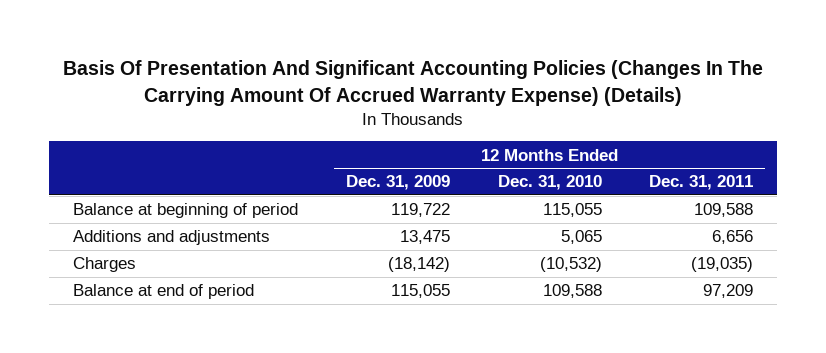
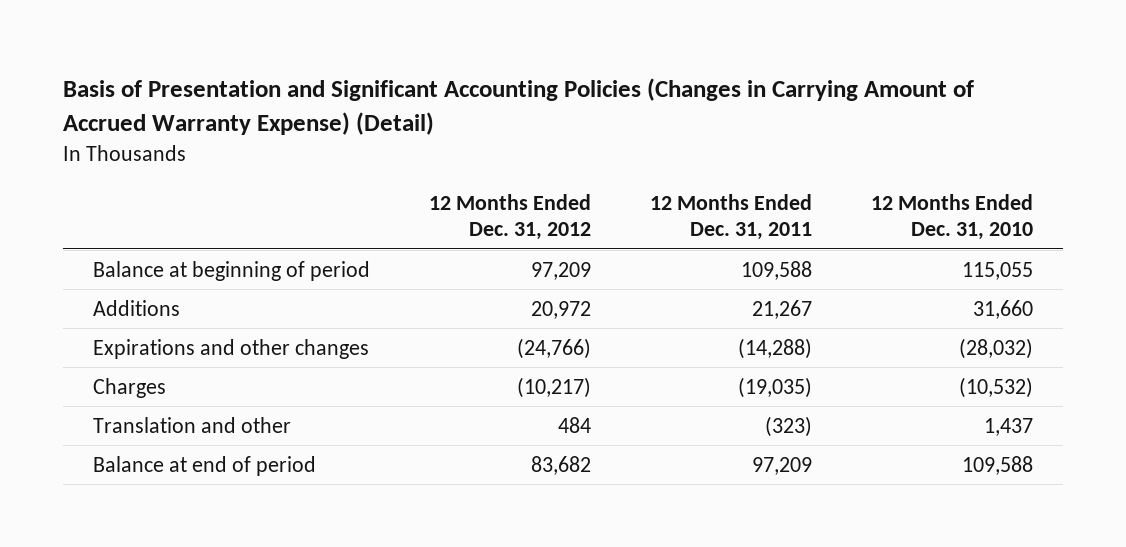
[63,60,764,106] Basis Of Presentation And Significant Accounting Policies (Changes In The Carrying Amount Of Accrued Warranty Expense) (Details) -> [63,78,975,136] Basis of Presentation and Significant Accounting Policies (Changes in Carrying Amount of Accrued Warranty Expense) (Detail)
[345,175,450,191] Dec. 31, 2009 -> none
none -> [428,193,591,241] 12 Months Ended Dec. 31, 2012
[73,230,271,246] Additions and adjustments -> [92,299,180,316] Additions
[560,230,602,245] 5,065 -> [973,299,1034,319] 31,660
[712,230,754,245] 6,656 -> [752,299,813,319] 21,267
none -> [92,338,369,359] Expirations and other changes
none -> [92,416,291,433] Translation and other

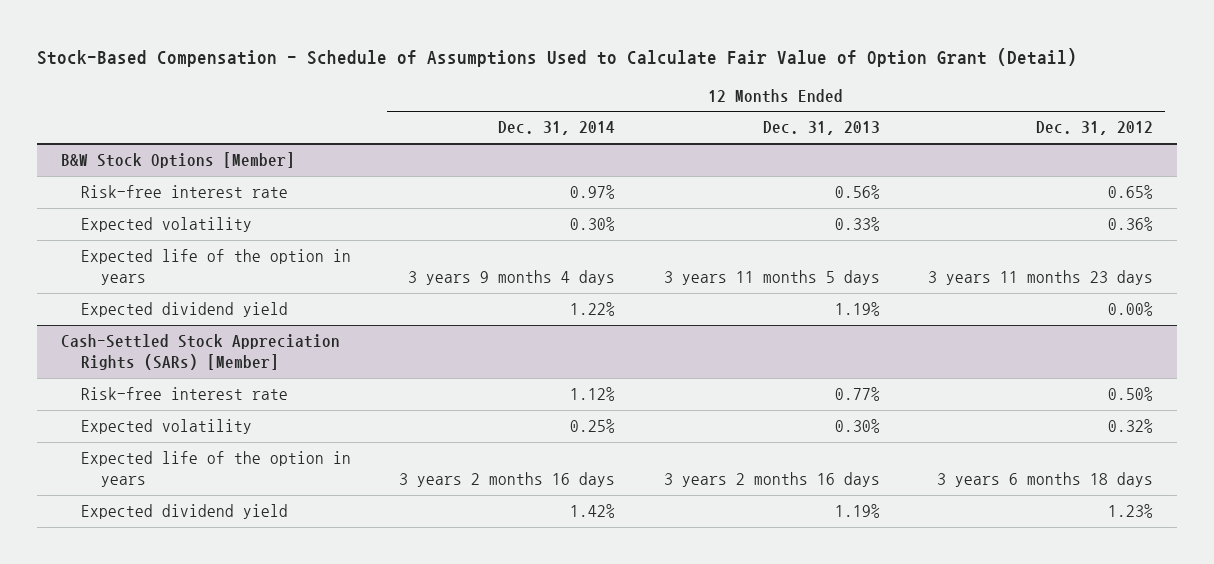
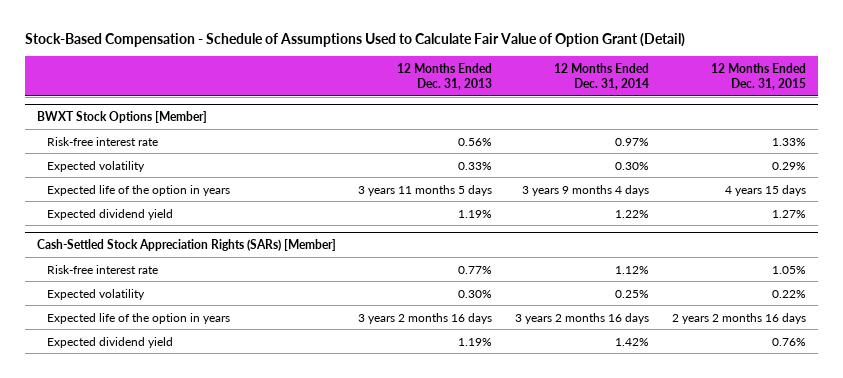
[1036,121,1154,136] Dec. 31, 2012 -> none
none -> [711,62,807,90] 12 Months Ended Dec. 31, 2015
[60,152,295,169] B&W Stock Options [Member] -> [36,111,207,124] BWXT Stock Options [Member]

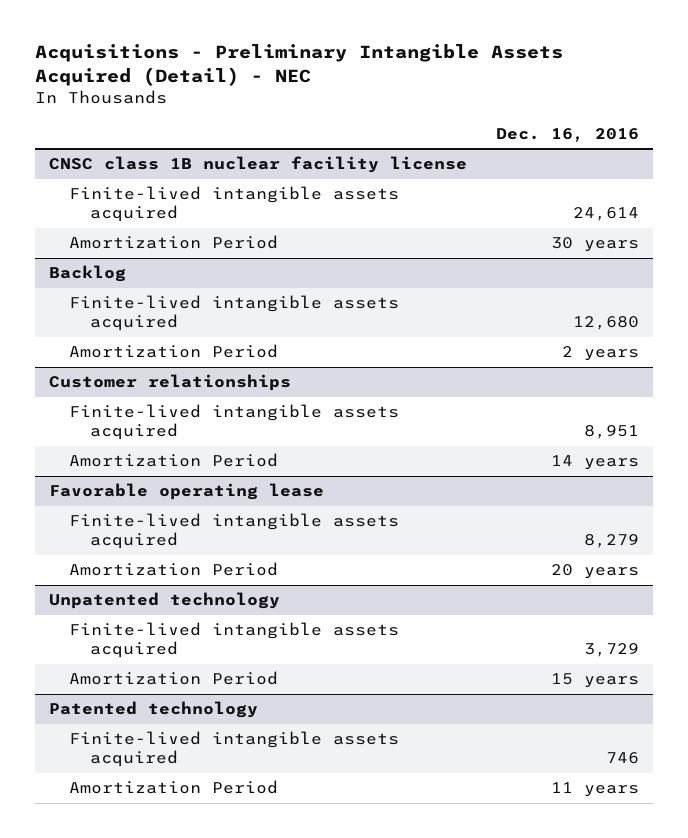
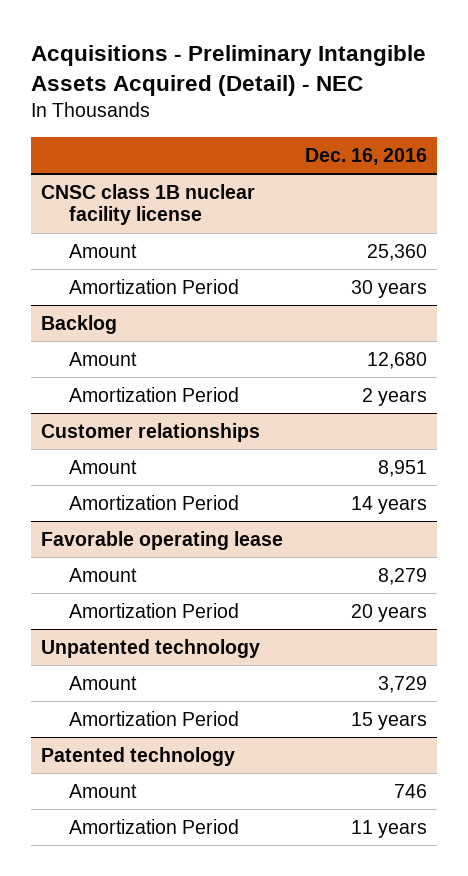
[69,186,400,223] Finite-lived intangible assets acquired -> none
none -> [68,243,137,258] Amount
[69,295,400,332] Finite-lived intangible assets acquired -> [68,351,137,366] Amount
[69,404,400,441] Finite-lived intangible assets acquired -> [68,459,137,474] Amount
[69,513,400,550] Finite-lived intangible assets acquired -> [68,567,137,582] Amount
[69,622,400,659] Finite-lived intangible assets acquired -> [68,675,137,690] Amount
[69,731,400,768] Finite-lived intangible assets acquired -> [68,783,137,798] Amount

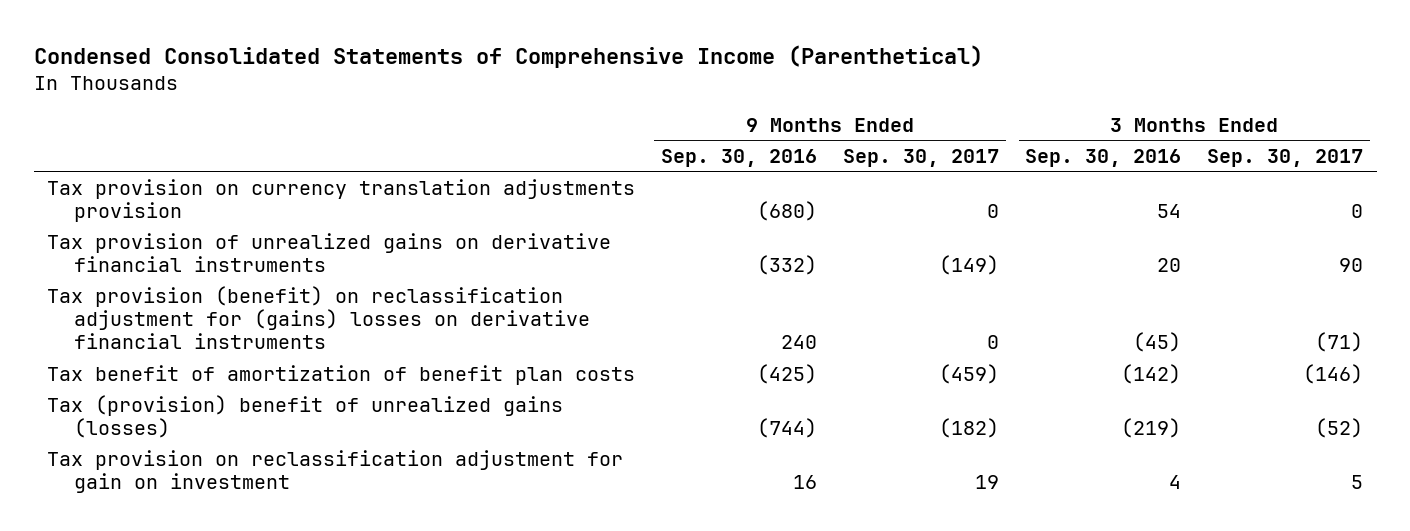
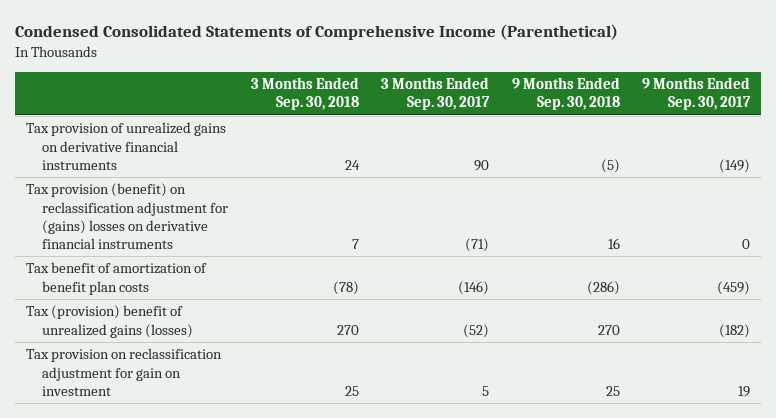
[660,148,817,167] Sep. 30, 2016 -> none
[1025,148,1182,167] Sep. 30, 2016 -> none
none -> [250,76,359,111] 3 Months Ended Sep. 30, 2018
none -> [511,76,620,111] 9 Months Ended Sep. 30, 2018
[46,178,635,222] Tax provision on currency translation adjustments provision -> none

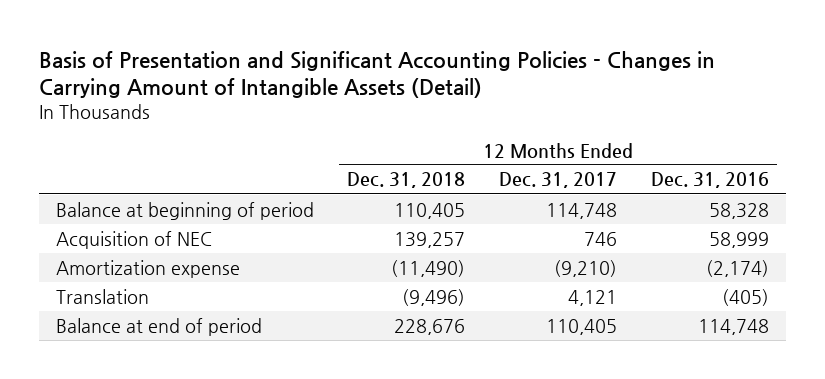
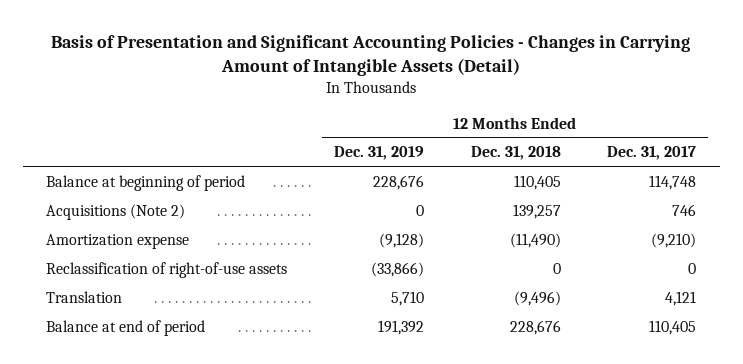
[650,172,769,189] Dec. 31, 2016 -> none
none -> [333,146,424,161] Dec. 31, 2019
[55,230,212,249] Acquisition of NEC -> [46,203,186,220] Acquisitions (Note 2)
none -> [46,261,288,278] Reclassification of right-of-use assets

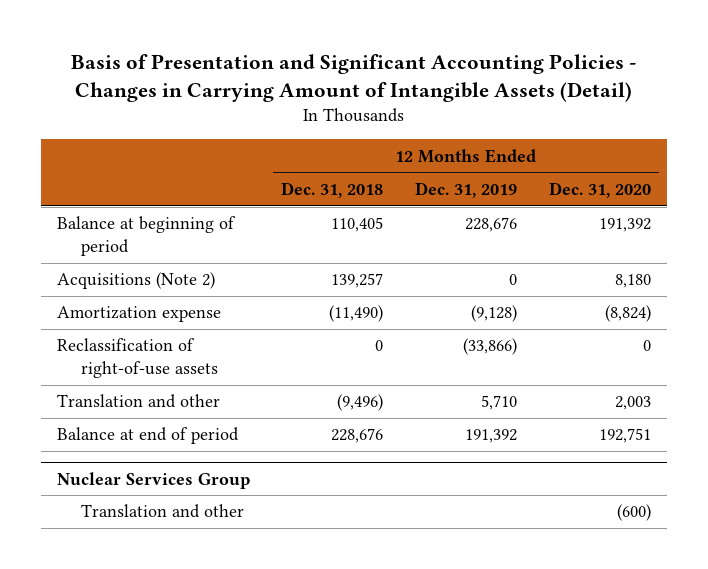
[607,146,697,161] Dec. 31, 2017 -> none
none -> [548,181,651,198] Dec. 31, 2020
[46,290,123,303] Translation -> [56,394,220,409] Translation and other
none -> [56,471,250,489] Nuclear Services Group
none -> [81,504,245,519] Translation and other

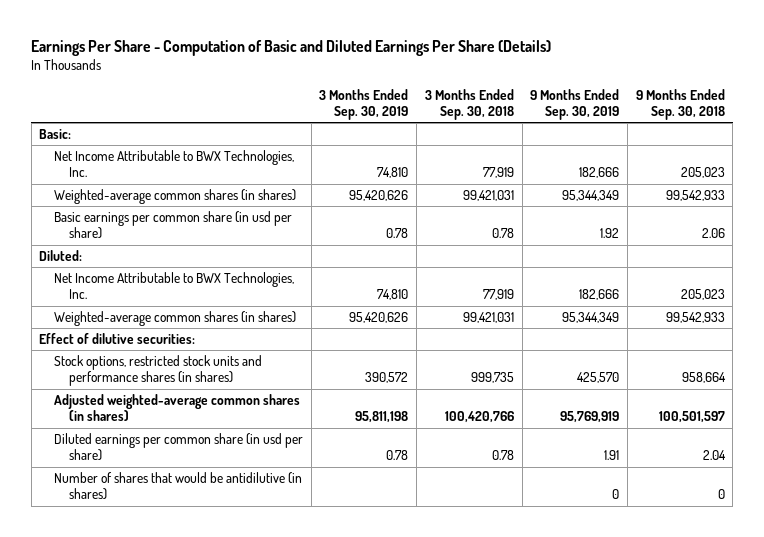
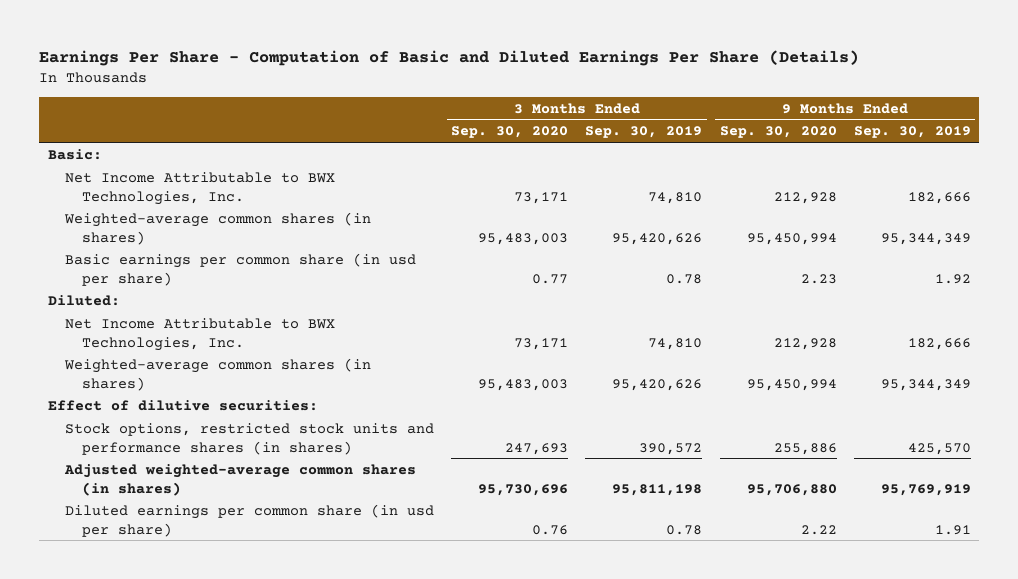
[424,88,514,121] 3 Months Ended Sep. 30, 2018 -> none
[635,88,725,121] 9 Months Ended Sep. 30, 2018 -> none
none -> [451,126,569,139] Sep. 30, 2020
none -> [719,126,837,139] Sep. 30, 2020
[53,472,302,501] Number of shares that would be antidilutive (in shares) -> none

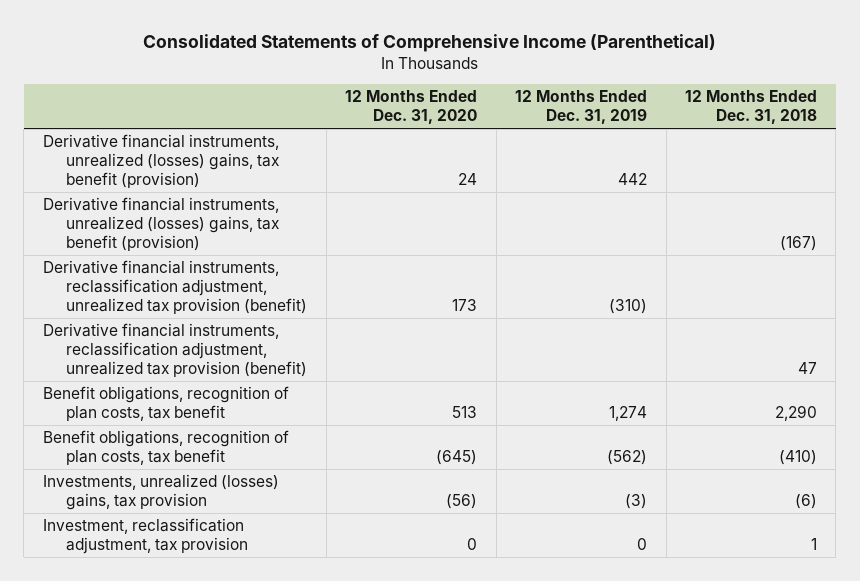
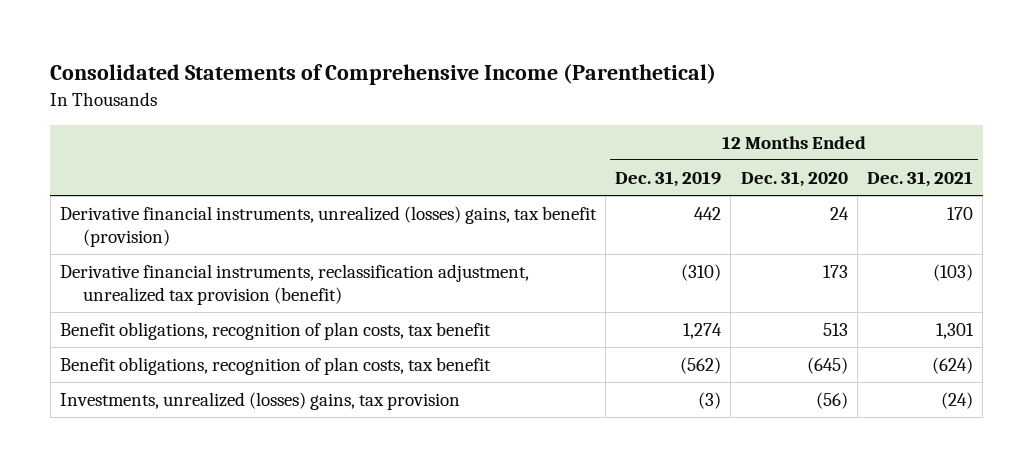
[684,90,817,125] 12 Months Ended Dec. 31, 2018 -> none
none -> [867,171,974,188] Dec. 31, 2021
[42,197,280,252] Derivative financial instruments, unrealized (losses) gains, tax benefit (provision) -> none
[42,323,308,378] Derivative financial instruments, reclassification adjustment, unrealized tax provision (benefit) -> none
[42,518,249,555] Investment, reclassification adjustment, tax provision -> none

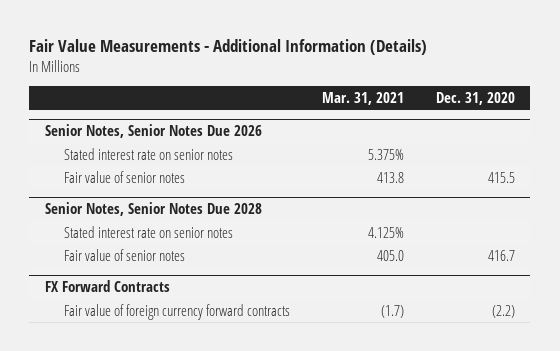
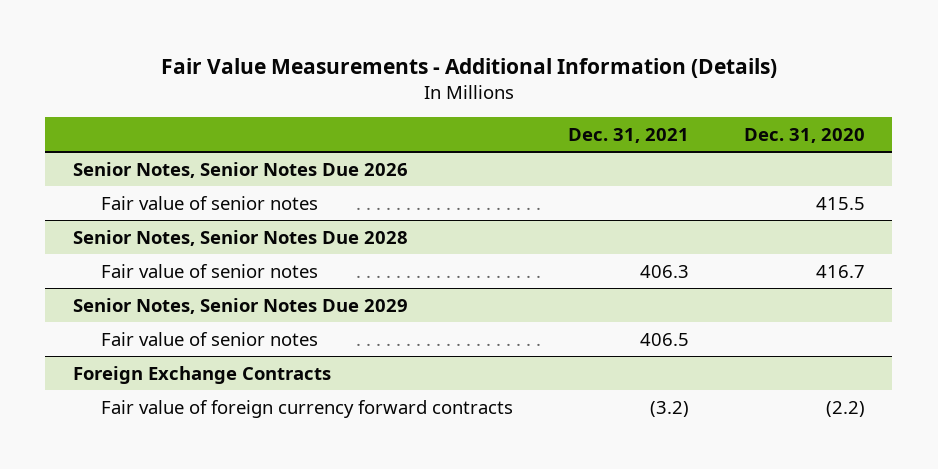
[321,92,404,106] Mar. 31, 2021 -> none
none -> [567,127,689,143] Dec. 31, 2021
[64,147,234,160] Stated interest rate on senior notes -> none
[64,225,234,238] Stated interest rate on senior notes -> none
none -> [72,297,408,314] Senior Notes, Senior Notes Due 2029
none -> [101,331,319,346] Fair value of senior notes
[45,280,171,293] FX Forward Contracts -> [72,365,331,384] Foreign Exchange Contracts

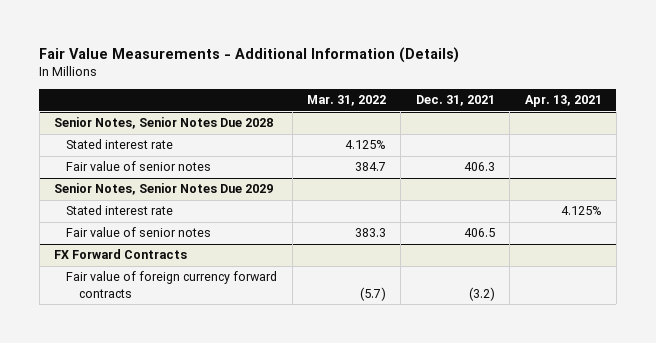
[743,127,865,143] Dec. 31, 2020 -> none
none -> [307,95,387,107] Mar. 31, 2022
none -> [524,95,602,108] Apr. 13, 2021
[72,161,408,178] Senior Notes, Senior Notes Due 2026 -> none
[101,195,319,210] Fair value of senior notes -> none
none -> [66,139,174,150] Stated interest rate
none -> [66,205,174,216] Stated interest rate
[72,365,331,384] Foreign Exchange Contracts -> [54,249,188,260] FX Forward Contracts

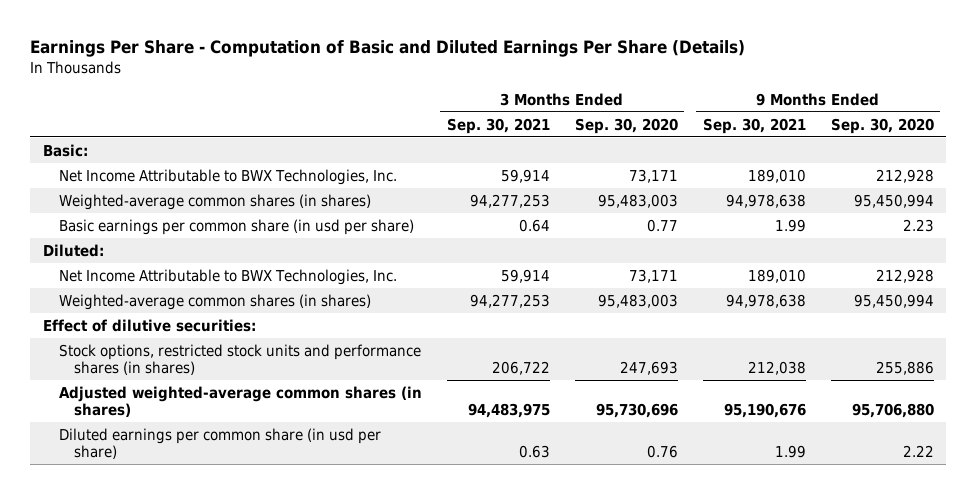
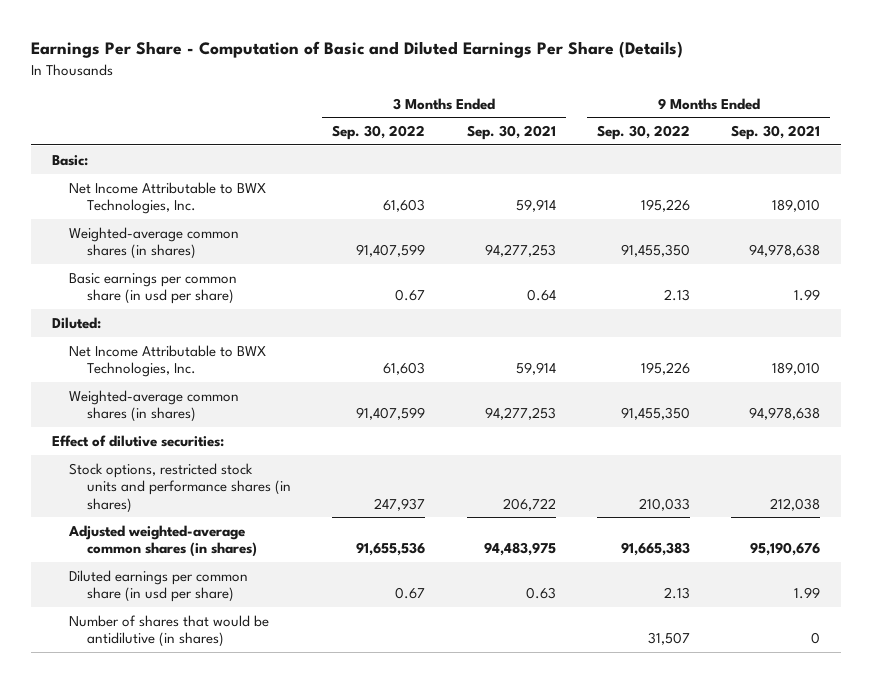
[574,117,678,134] Sep. 30, 2020 -> none
[830,117,934,134] Sep. 30, 2020 -> none
none -> [332,125,426,141] Sep. 30, 2022
none -> [596,125,690,141] Sep. 30, 2022
none -> [69,614,270,648] Number of shares that would be antidilutive (in shares)

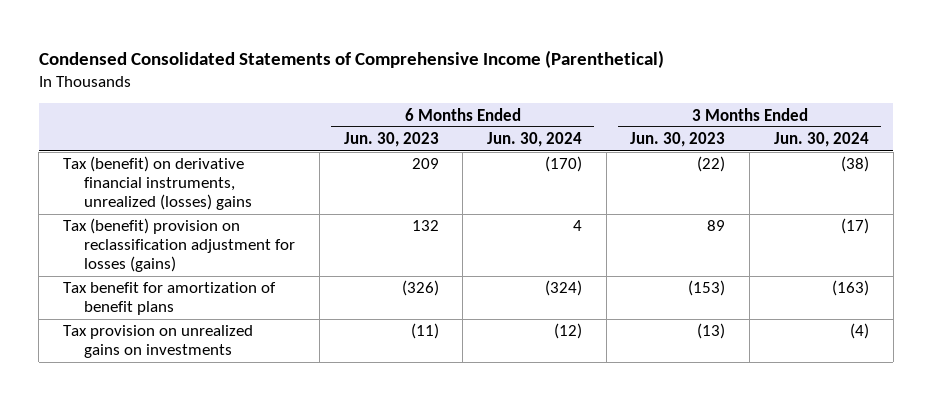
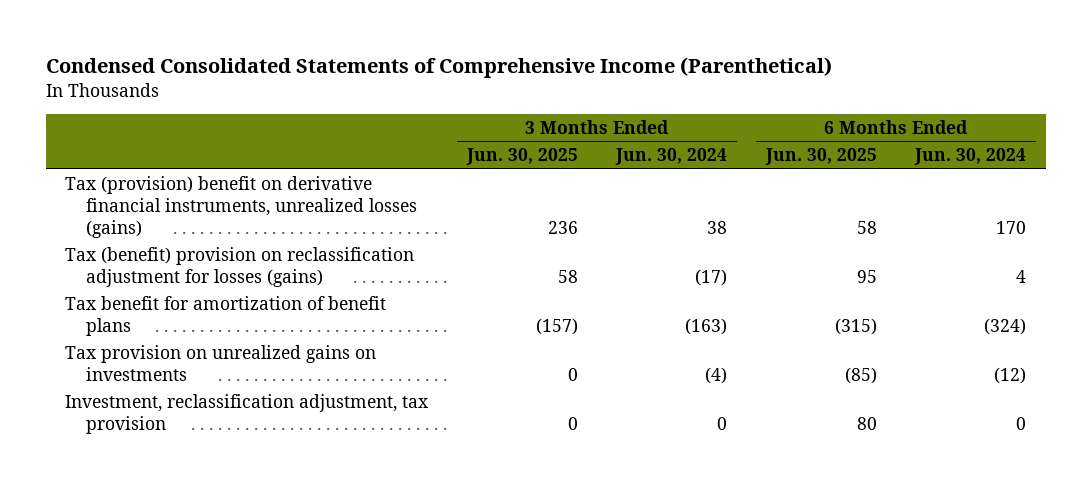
[343,132,439,148] Jun. 30, 2023 -> none
[630,132,726,148] Jun. 30, 2023 -> none
none -> [465,148,578,166] Jun. 30, 2025
none -> [764,148,877,166] Jun. 30, 2025
[63,156,253,211] Tax (benefit) on derivative financial instruments, unrealized (losses) gains -> [64,175,417,238] Tax (provision) benefit on derivative financial instruments, unrealized losses (gains)
[544,156,582,173] (170) -> [996,220,1027,234] 170
[840,156,869,173] (38) -> [707,220,728,234] 38
none -> [64,393,429,434] Investment, reclassification adjustment, tax provision

